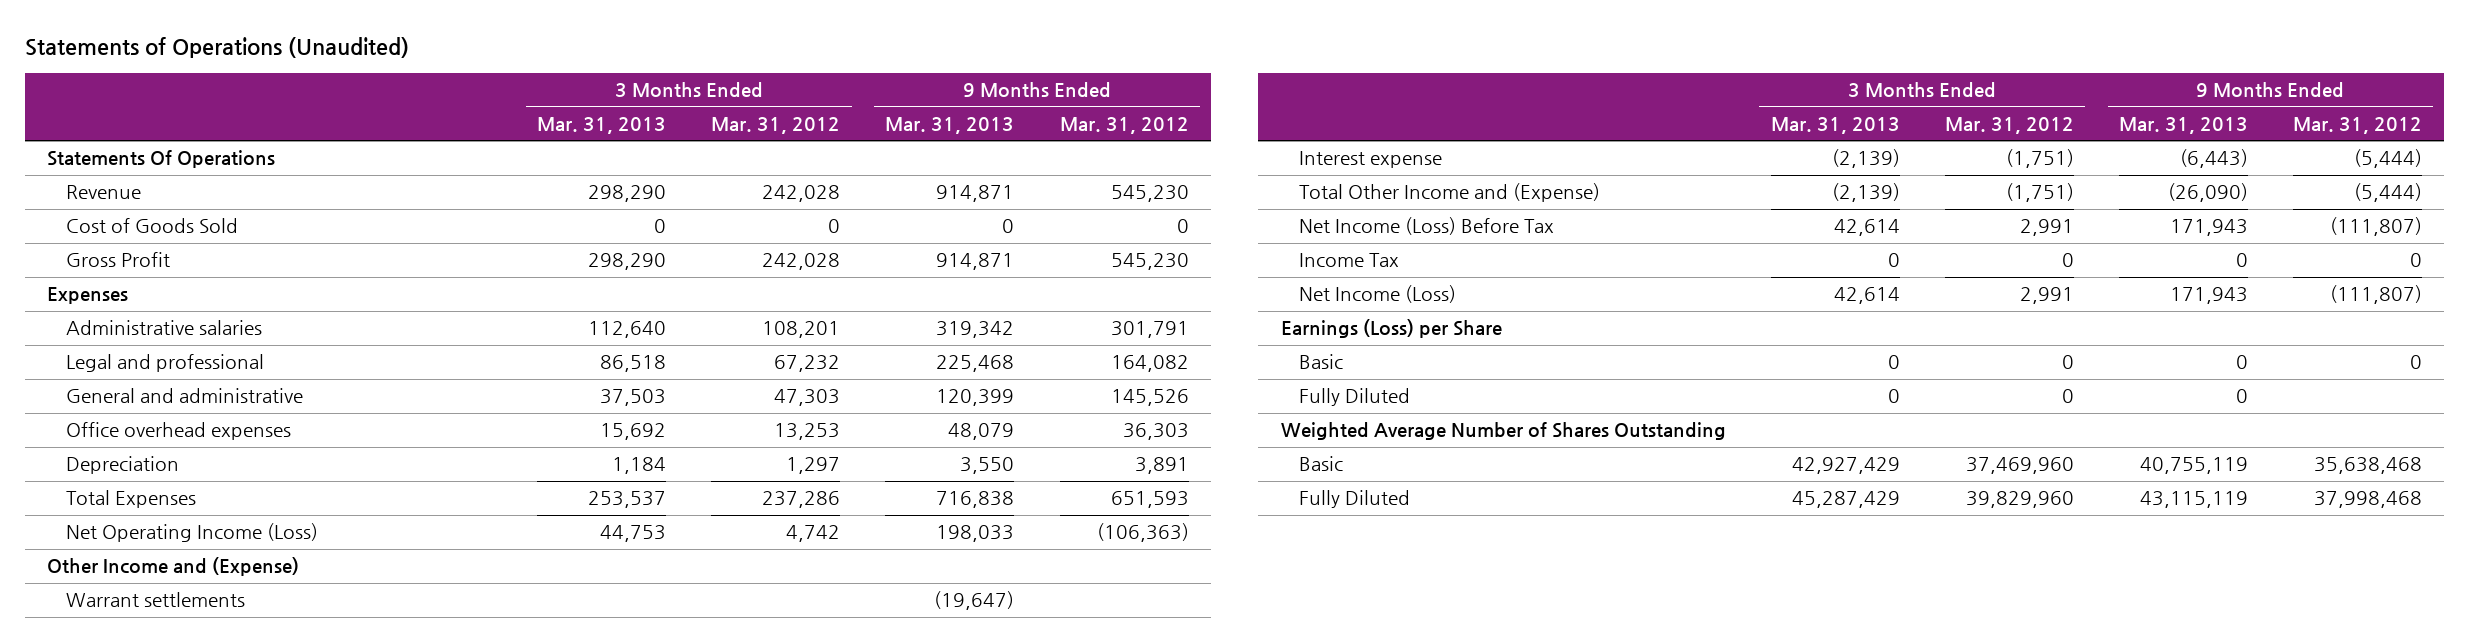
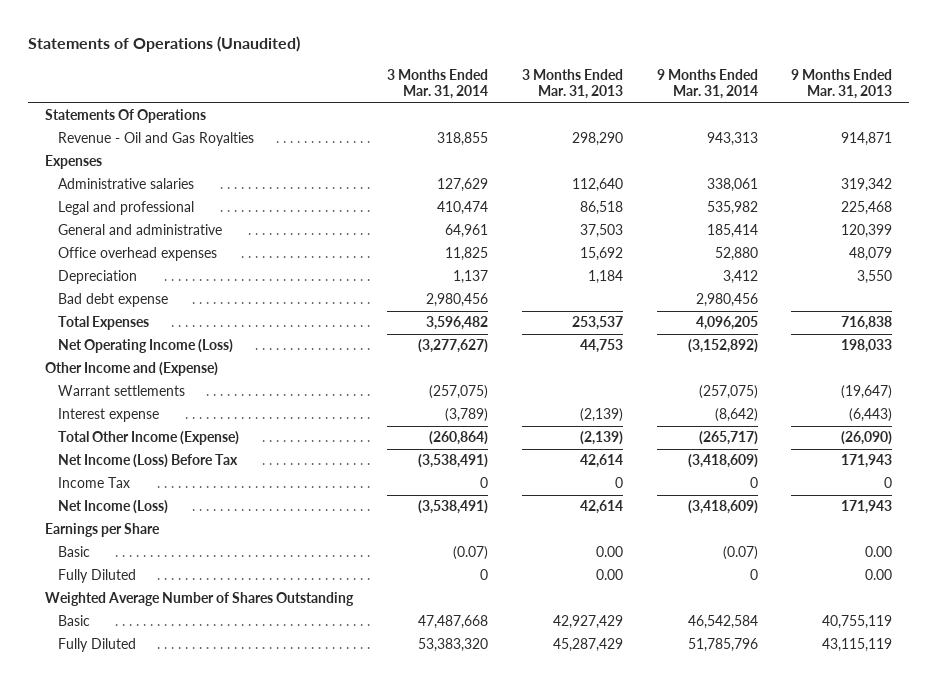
[711,117,841,135] Mar. 31, 2012 -> none
[1059,117,1189,135] Mar. 31, 2012 -> none
none -> [386,68,488,100] 3 Months Ended Mar. 31, 2014
none -> [656,68,758,100] 9 Months Ended Mar. 31, 2014
[65,218,238,234] Cost of Goods Sold -> none
[65,252,170,268] Gross Profit -> none
[65,185,141,200] Revenue -> [57,132,254,147] Revenue - Oil and Gas Royalties
none -> [57,293,168,308] Bad debt expense
[1299,183,1601,203] Total Other Income and (Expense) -> [57,431,239,446] Total Other Income (Expense)
[1280,319,1502,339] Earnings (Loss) per Share -> [45,523,161,538] Earnings per Share
[1887,355,1900,370] 0 -> [595,546,623,558] 0.00
[2235,355,2248,370] 0 -> [865,546,893,558] 0.00
[1887,389,1900,404] 0 -> [595,569,623,581] 0.00
[2235,389,2248,404] 0 -> [865,569,893,581] 0.00

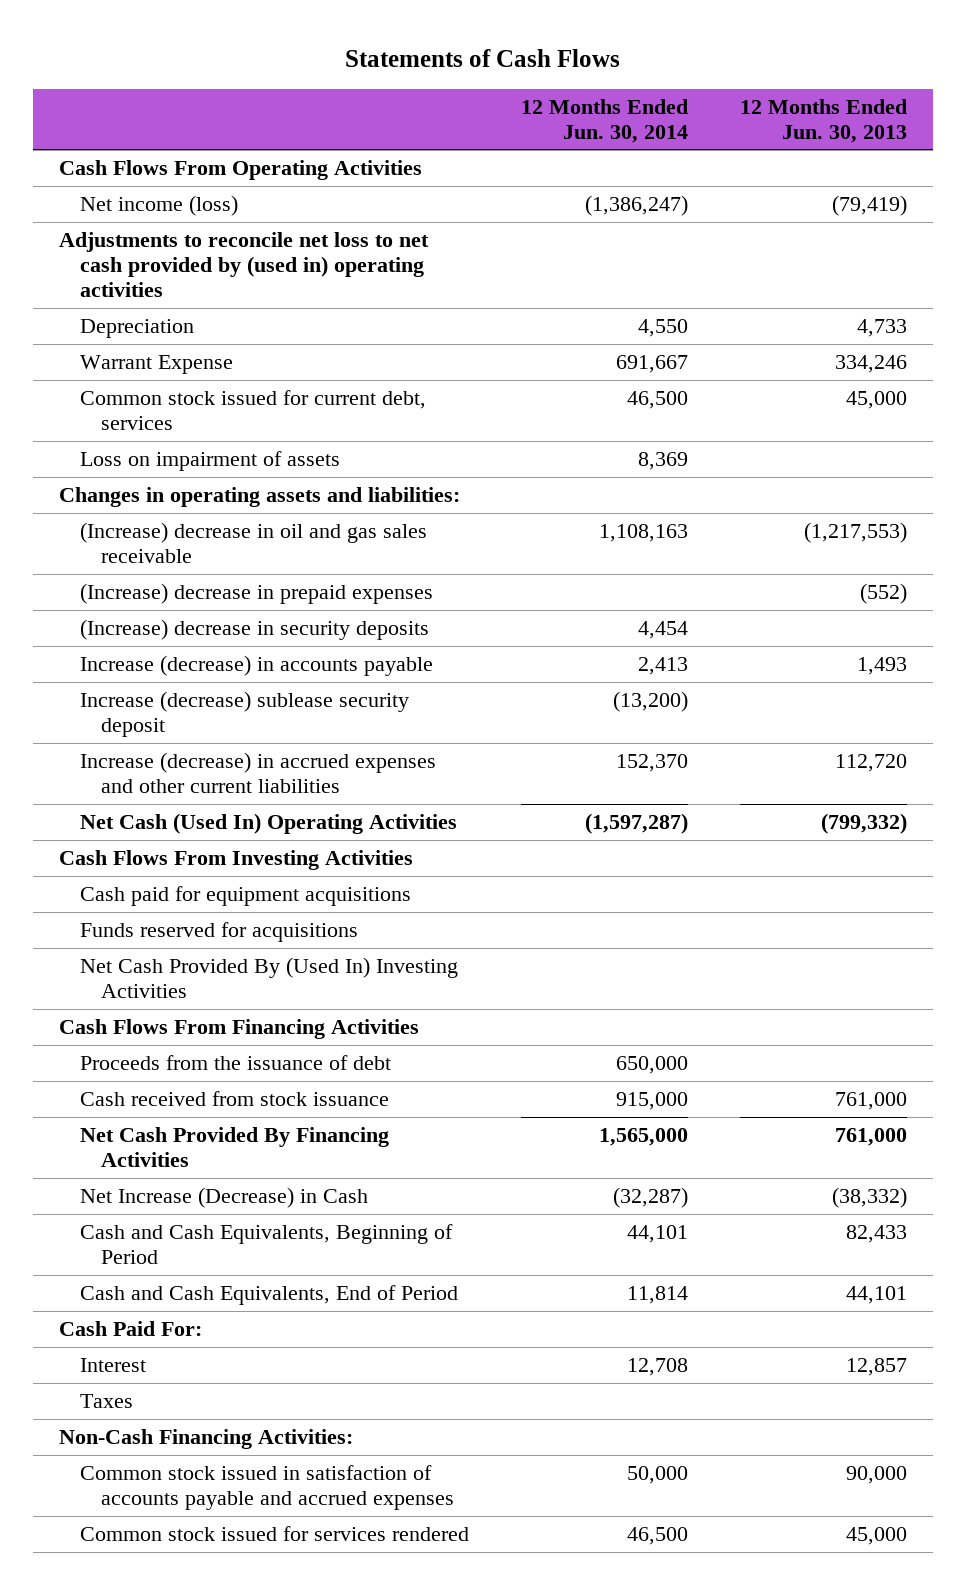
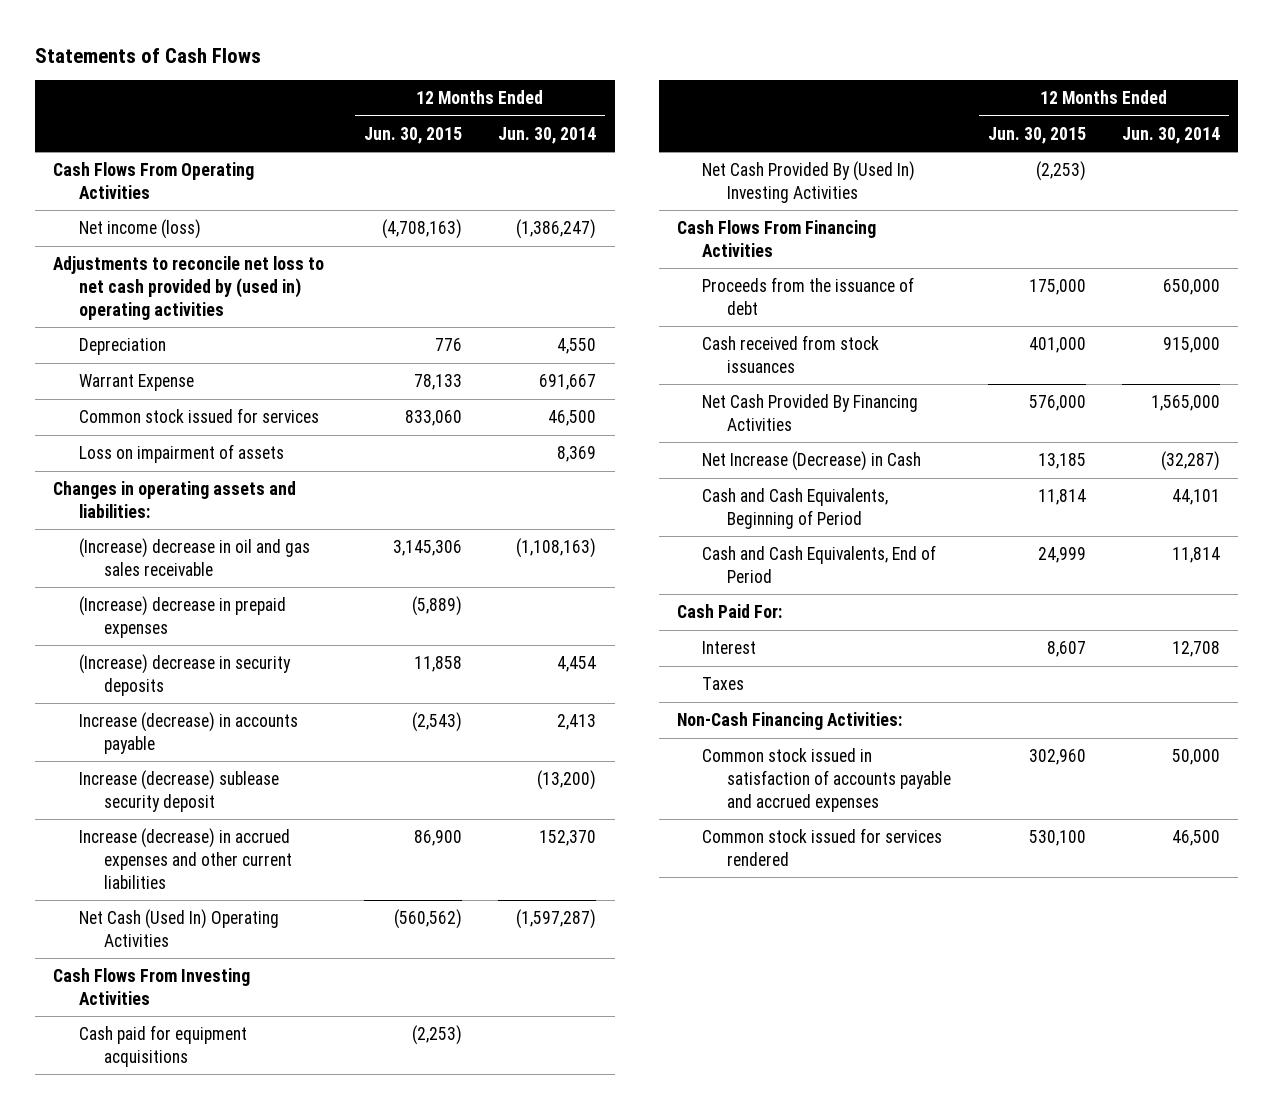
[739,98,907,143] 12 Months Ended Jun. 30, 2013 -> none
none -> [364,126,463,144] Jun. 30, 2015
[79,389,426,431] Common stock issued for current debt, services -> [78,408,319,424] Common stock issued for services
[598,523,688,542] 1,108,163 -> [516,538,597,559] (1,108,163)
[79,921,358,942] Funds reserved for acquisitions -> none
[79,1090,389,1106] Cash received from stock issuance -> [702,335,880,373] Cash received from stock issuances

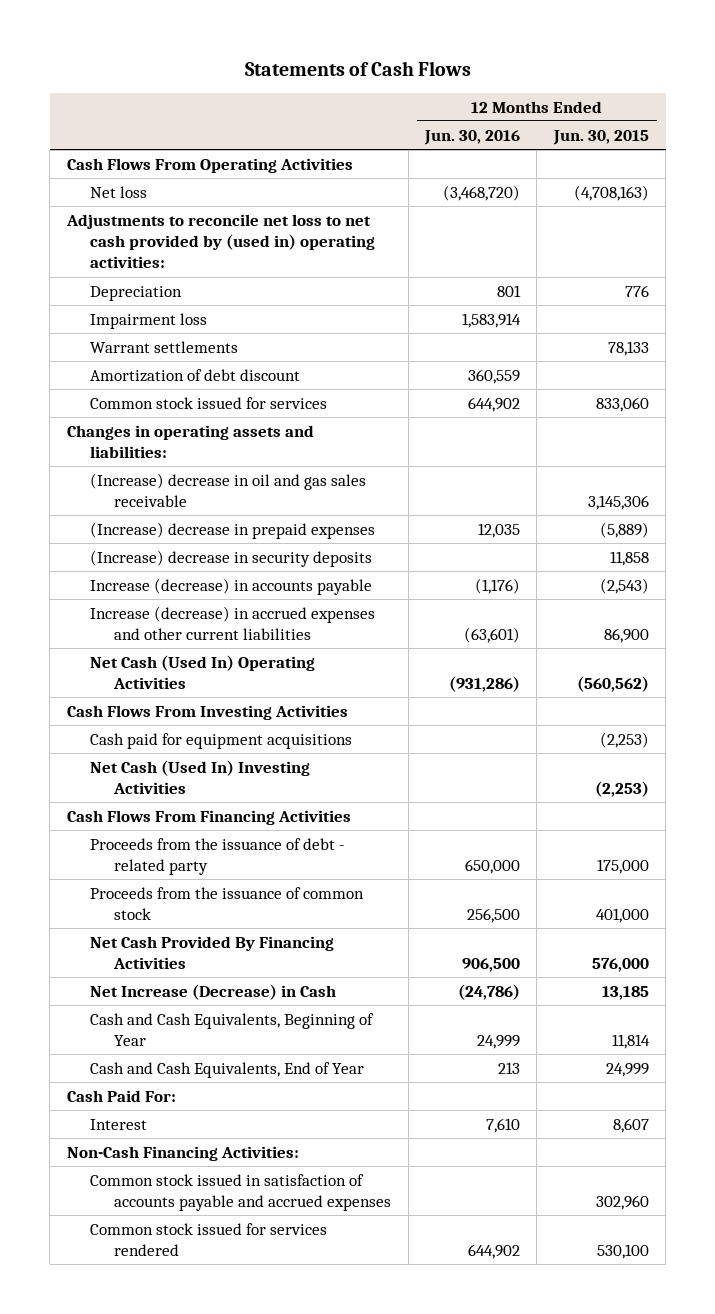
[498,126,597,144] Jun. 30, 2014 -> none
none -> [423,129,520,145] Jun. 30, 2016
[78,219,201,240] Net income (loss) -> [90,185,148,198] Net loss
[53,256,325,320] Adjustments to reconcile net loss to net cash provided by (used in) operating activities -> [65,213,376,269] Adjustments to reconcile net loss to net cash provided by (used in) operating activities:
none -> [90,312,208,329] Impairment loss
[78,374,194,392] Warrant Expense -> [90,340,239,353] Warrant settlements
none -> [90,368,301,382] Amortization of debt discount
[78,444,284,464] Loss on impairment of assets -> none
[78,770,279,812] Increase (decrease) sublease security deposit -> none
[702,161,916,203] Net Cash Provided By (Used In) Investing Activities -> [90,759,311,795] Net Cash (Used In) Investing Activities
[702,277,915,315] Proceeds from the issuance of debt -> [90,837,346,876] Proceeds from the issuance of debt - related party
[702,335,880,373] Cash received from stock issuances -> [90,886,365,921] Proceeds from the issuance of common stock
[702,488,889,529] Cash and Cash Equivalents, Beginning of Period -> [90,1012,375,1047] Cash and Cash Equivalents, Beginning of Year
[702,545,937,583] Cash and Cash Equivalents, End of Period -> [90,1061,365,1078] Cash and Cash Equivalents, End of Year
[702,677,745,691] Taxes -> none

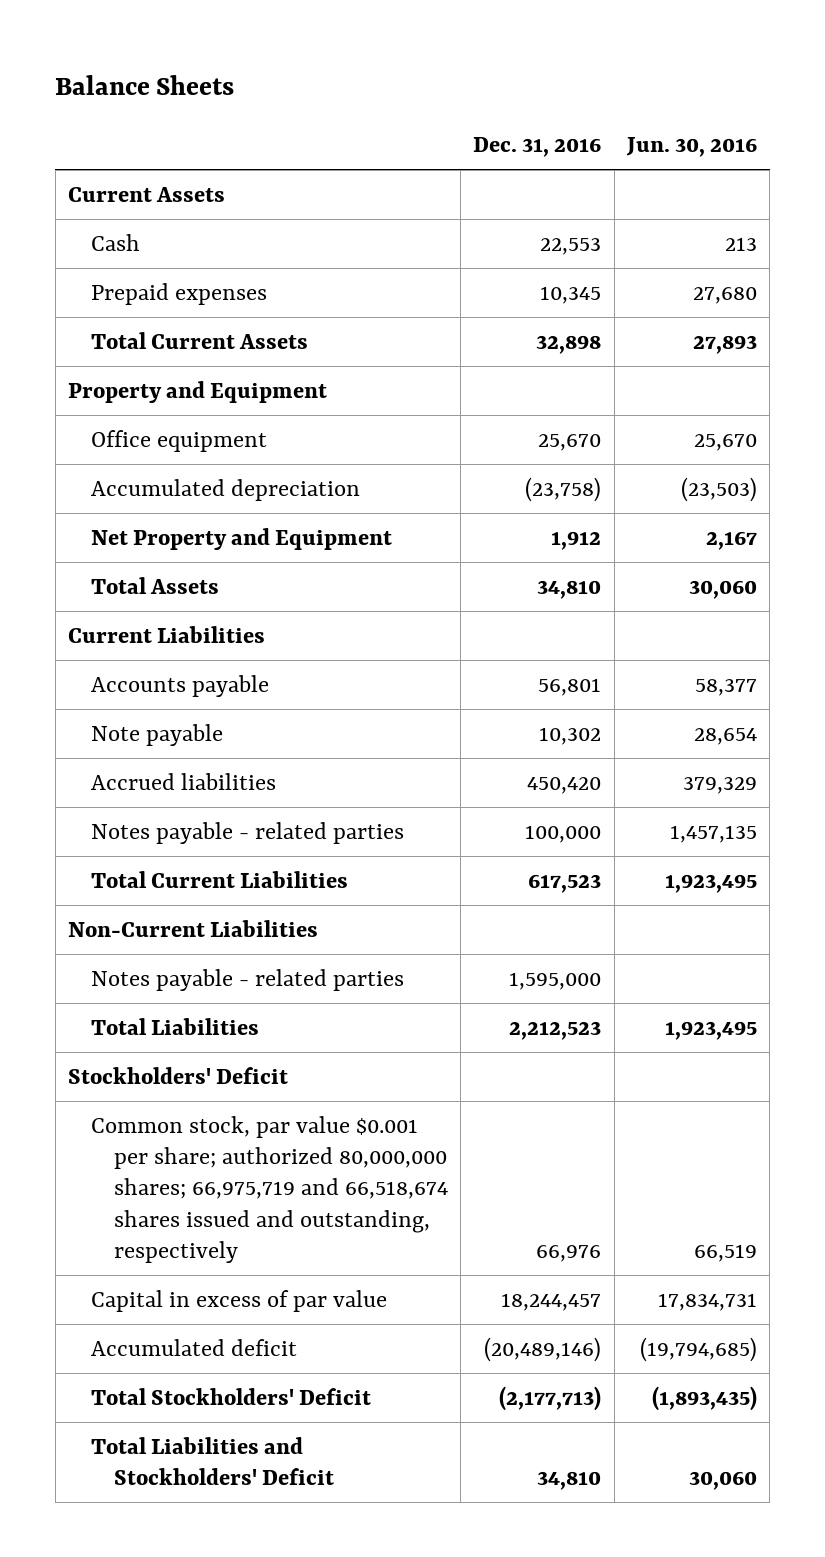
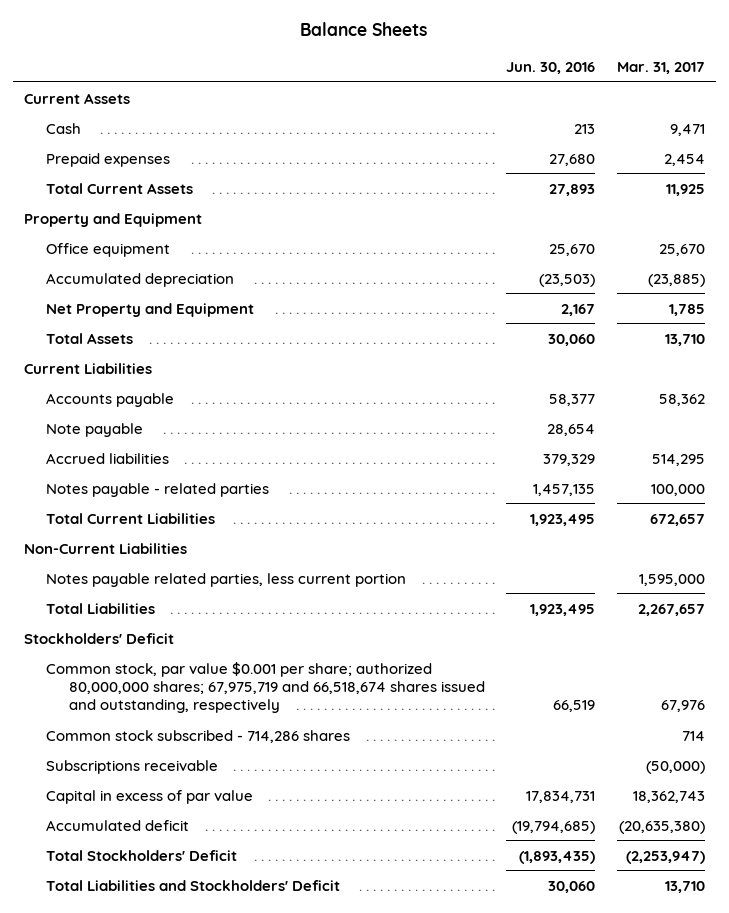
[473,137,602,158] Dec. 31, 2016 -> none
none -> [617,62,706,75] Mar. 31, 2017
[90,968,404,991] Notes payable - related parties -> [46,572,407,587] Notes payable related parties, less current portion
[90,1115,448,1263] Common stock, par value $0.001 per share; authorized 80,000,000 shares; 66,975,719 and 66,518,674 shares issued and outstanding, respectively -> [46,661,485,714] Common stock, par value $0.001 per share; authorized 80,000,000 shares; 67,975,719 and 66,518,674 shares issued and outstanding, respectively
none -> [46,729,351,743] Common stock subscribed - 714,286 shares
none -> [46,759,219,774] Subscriptions receivable

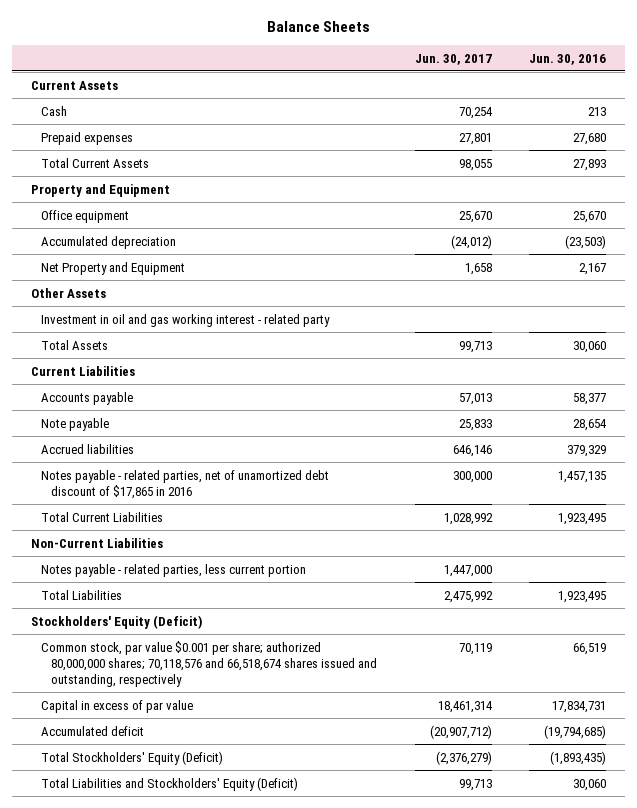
[617,62,706,75] Mar. 31, 2017 -> none
none -> [414,53,492,65] Jun. 30, 2017
none -> [30,287,106,298] Other Assets
none -> [40,313,330,327] Investment in oil and gas working interest - related party
[46,482,270,497] Notes payable - related parties -> [40,469,329,499] Notes payable - related parties, net of unamortized debt discount of $17,865 in 2016
[46,572,407,587] Notes payable related parties, less current portion -> [40,563,306,577] Notes payable - related parties, less current portion
[46,729,351,743] Common stock subscribed - 714,286 shares -> none
[46,759,219,774] Subscriptions receivable -> none
[23,632,174,644] Stockholders' Deficit -> [30,614,202,629] Stockholders' Equity (Deficit)
[46,661,485,714] Common stock, par value $0.001 per share; authorized 80,000,000 shares; 67,975,719 and 66,518,674 shares issued and outstanding, respectively -> [40,640,377,687] Common stock, par value $0.001 per share; authorized 80,000,000 shares; 70,118,576 and 66,518,674 shares issued and outstanding, respectively
[46,849,238,861] Total Stockholders' Deficit -> [40,750,223,765] Total Stockholders' Equity (Deficit)
[46,879,341,891] Total Liabilities and Stockholders' Deficit -> [40,776,298,791] Total Liabilities and Stockholders' Equity (Deficit)

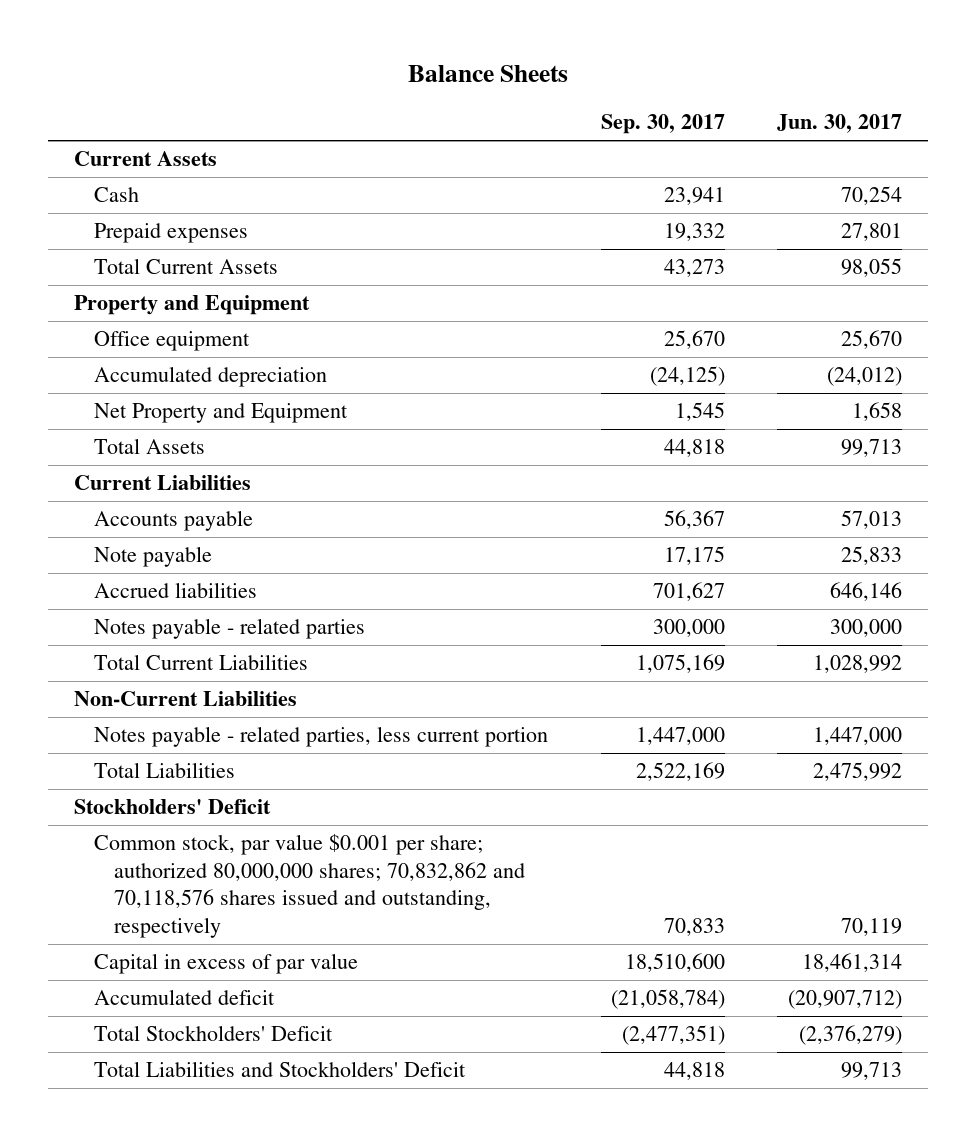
[529,53,607,65] Jun. 30, 2016 -> none
none -> [600,114,725,135] Sep. 30, 2017
[30,287,106,298] Other Assets -> none
[40,313,330,327] Investment in oil and gas working interest - related party -> none
[40,469,329,499] Notes payable - related parties, net of unamortized debt discount of $17,865 in 2016 -> [94,618,366,640] Notes payable - related parties
[30,614,202,629] Stockholders' Equity (Deficit) -> [74,799,272,815] Stockholders' Deficit
[40,640,377,687] Common stock, par value $0.001 per share; authorized 80,000,000 shares; 70,118,576 and 66,518,674 shares issued and outstanding, respectively -> [94,834,525,939] Common stock, par value $0.001 per share; authorized 80,000,000 shares; 70,832,862 and 70,118,576 shares issued and outstanding, respectively
[40,750,223,765] Total Stockholders' Equity (Deficit) -> [94,1025,334,1042] Total Stockholders' Deficit
[40,776,298,791] Total Liabilities and Stockholders' Equity (Deficit) -> [94,1061,467,1078] Total Liabilities and Stockholders' Deficit

